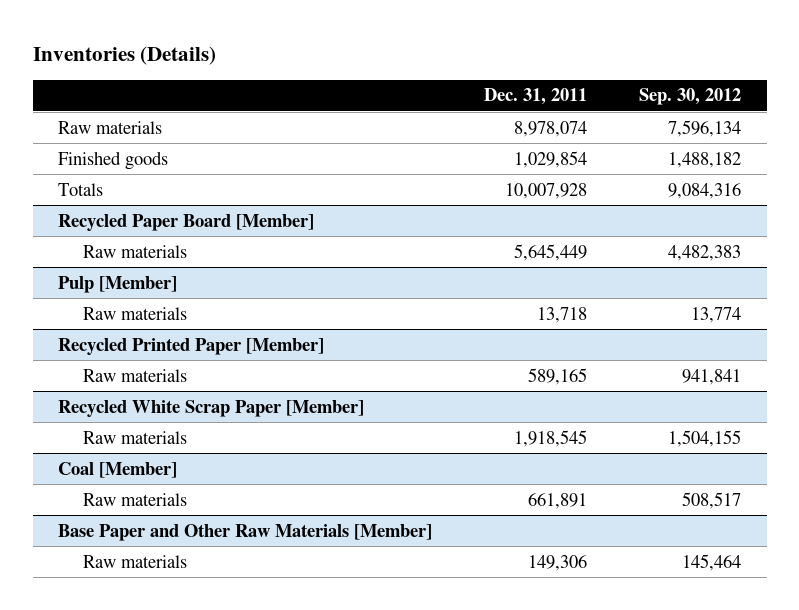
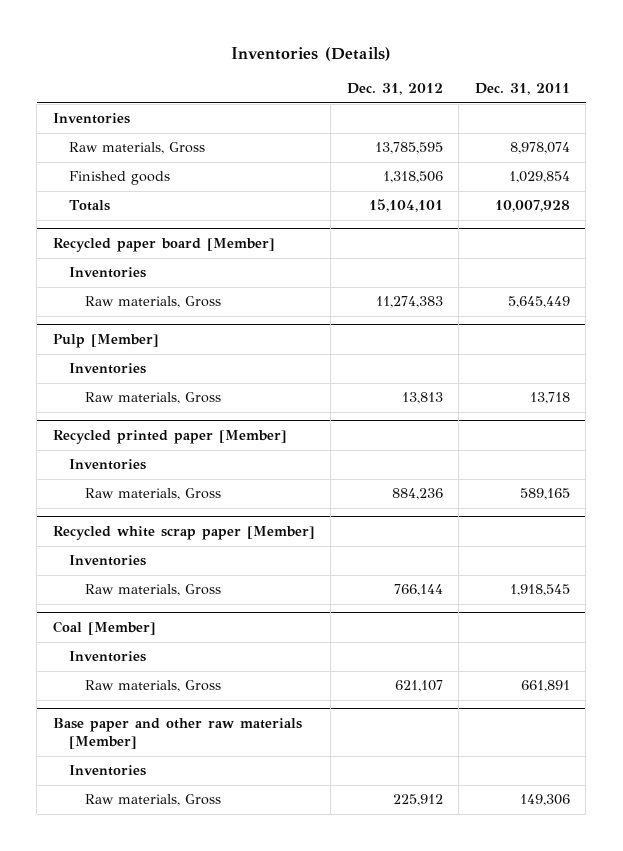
[638,88,741,106] Sep. 30, 2012 -> none
none -> [346,83,443,96] Dec. 31, 2012
none -> [52,113,130,125] Inventories
[58,120,163,134] Raw materials -> [69,142,206,155] Raw materials, Gross
[58,213,315,231] Recycled Paper Board [Member] -> [52,238,275,253] Recycled paper board [Member]
none -> [69,267,147,279] Inventories
[82,244,187,258] Raw materials -> [85,296,222,309] Raw materials, Gross
none -> [69,363,147,375] Inventories
[82,306,187,320] Raw materials -> [85,392,222,405] Raw materials, Gross
[58,337,325,355] Recycled Printed Paper [Member] -> [52,430,287,445] Recycled printed paper [Member]
none -> [69,459,147,471] Inventories
[82,368,187,382] Raw materials -> [85,488,222,501] Raw materials, Gross
[58,399,365,417] Recycled White Scrap Paper [Member] -> [52,526,315,541] Recycled white scrap paper [Member]
none -> [69,555,147,567] Inventories
[82,430,187,444] Raw materials -> [85,584,222,597] Raw materials, Gross
none -> [69,651,147,663] Inventories
[82,492,187,506] Raw materials -> [85,680,222,693] Raw materials, Gross
[58,523,433,541] Base Paper and Other Raw Materials [Member] -> [52,718,302,750] Base paper and other raw materials [Member]
none -> [69,765,147,777] Inventories
[82,554,187,568] Raw materials -> [85,794,222,807] Raw materials, Gross

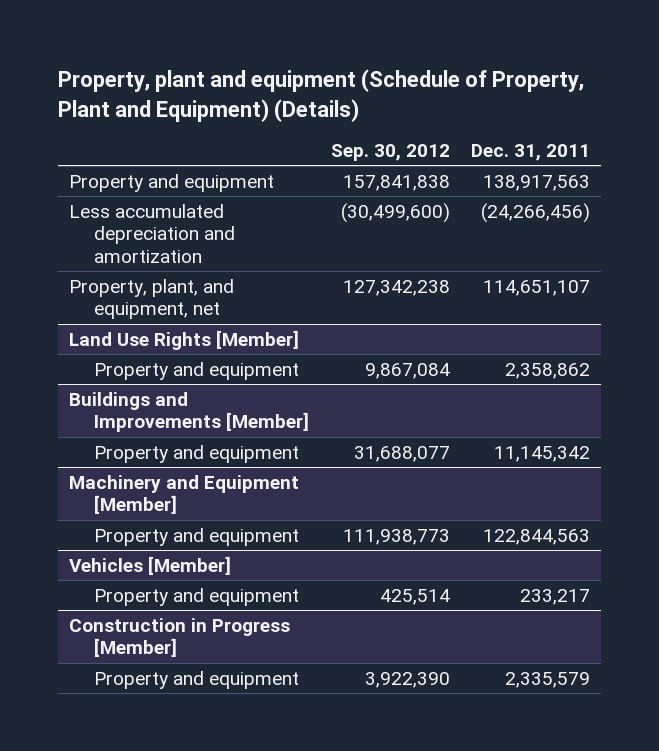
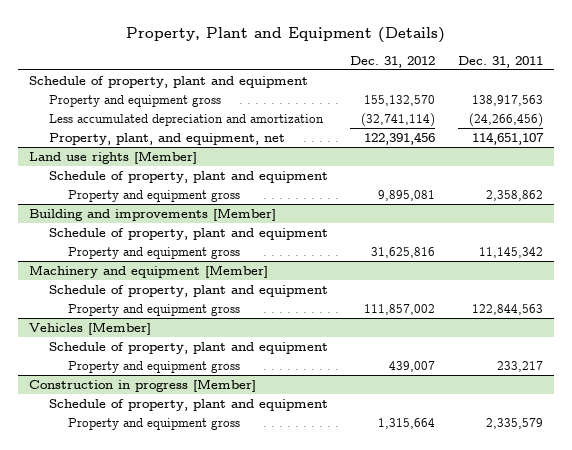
[57,69,584,122] Property, plant and equipment (Schedule of Property, Plant and Equipment) (Details) -> [126,26,446,43] Property, Plant and Equipment (Details)
[330,144,450,162] Sep. 30, 2012 -> none
none -> [350,55,436,68] Dec. 31, 2012
none -> [29,76,309,89] Schedule of property, plant and equipment
[68,173,274,192] Property and equipment -> [48,95,221,108] Property and equipment gross
[68,329,299,350] Land Use Rights [Member] -> [29,151,198,165] Land use rights [Member]
none -> [48,171,328,184] Schedule of property, plant and equipment
[94,361,300,380] Property and equipment -> [67,190,240,203] Property and equipment gross
[68,391,310,433] Buildings and Improvements [Member] -> [29,208,277,222] Building and improvements [Member]
none -> [48,228,328,241] Schedule of property, plant and equipment
[94,444,300,463] Property and equipment -> [67,247,240,260] Property and equipment gross
[68,474,299,515] Machinery and Equipment [Member] -> [29,265,269,279] Machinery and equipment [Member]
none -> [48,285,328,298] Schedule of property, plant and equipment
[94,527,300,546] Property and equipment -> [67,304,240,317] Property and equipment gross
none -> [48,342,328,355] Schedule of property, plant and equipment
[94,587,300,606] Property and equipment -> [67,361,240,374] Property and equipment gross
[68,617,290,658] Construction in Progress [Member] -> [29,379,257,393] Construction in progress [Member]
none -> [48,399,328,412] Schedule of property, plant and equipment
[94,670,300,689] Property and equipment -> [67,418,240,431] Property and equipment gross

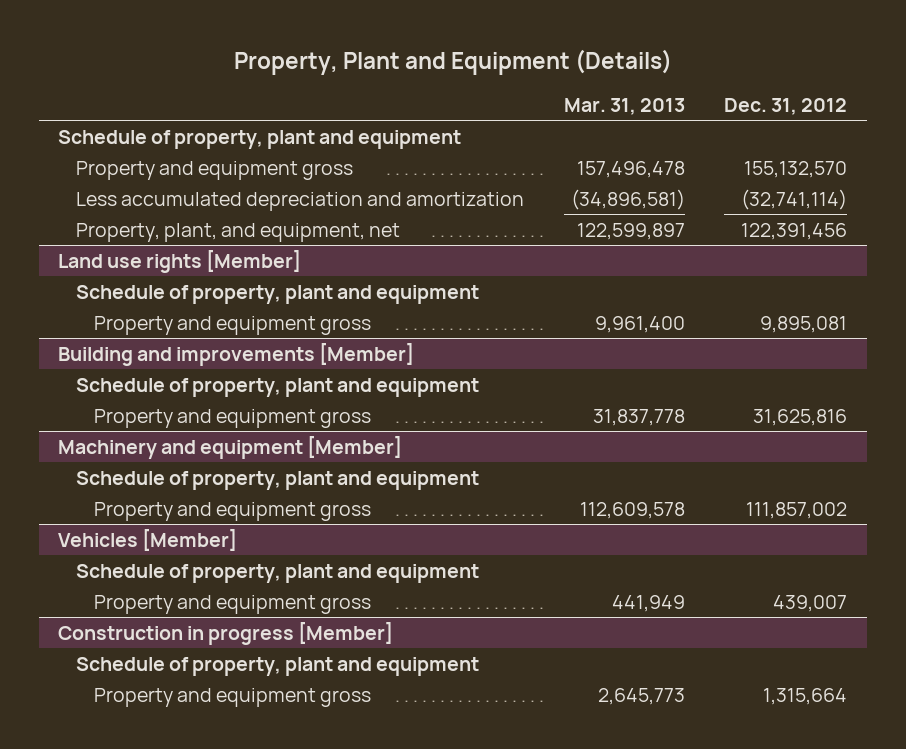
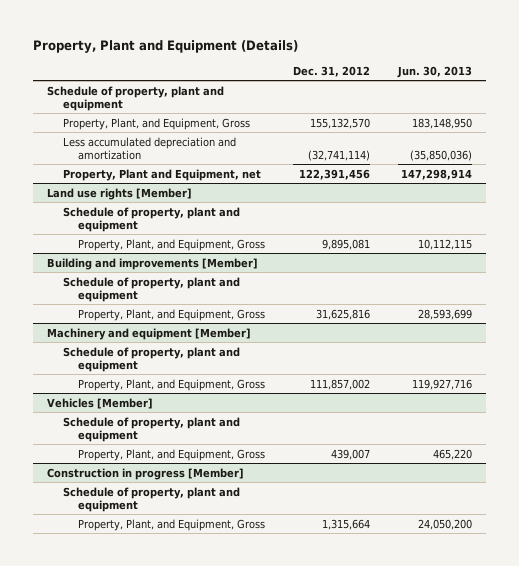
[563,97,685,115] Mar. 31, 2013 -> none
none -> [396,65,472,78] Jun. 30, 2013
[76,160,354,180] Property and equipment gross -> [62,117,250,130] Property, Plant, and Equipment, Gross
[76,222,401,242] Property, plant, and equipment, net -> [62,168,261,181] Property, Plant and Equipment, net
[94,315,372,335] Property and equipment gross -> [78,238,266,251] Property, Plant, and Equipment, Gross
[94,408,372,428] Property and equipment gross -> [78,308,266,321] Property, Plant, and Equipment, Gross
[94,501,372,521] Property and equipment gross -> [78,378,266,391] Property, Plant, and Equipment, Gross
[94,594,372,614] Property and equipment gross -> [78,448,266,461] Property, Plant, and Equipment, Gross
[94,687,372,707] Property and equipment gross -> [78,518,266,531] Property, Plant, and Equipment, Gross

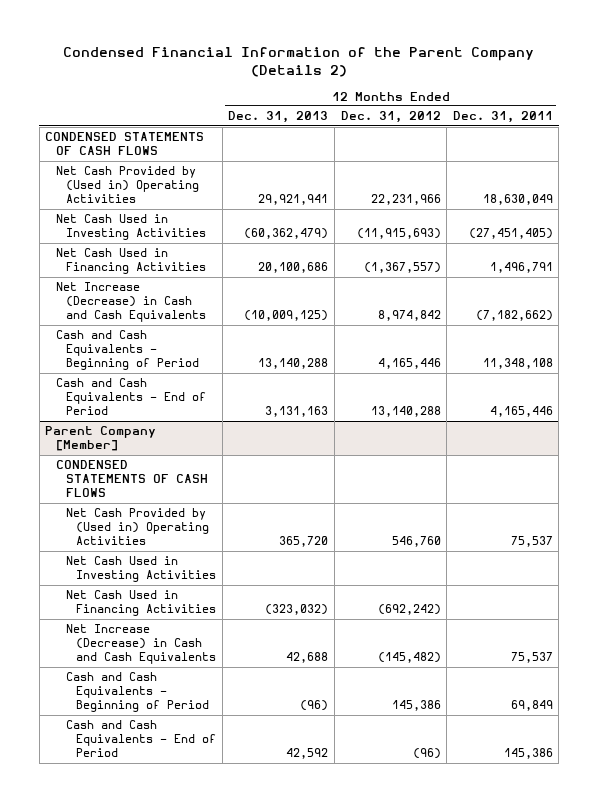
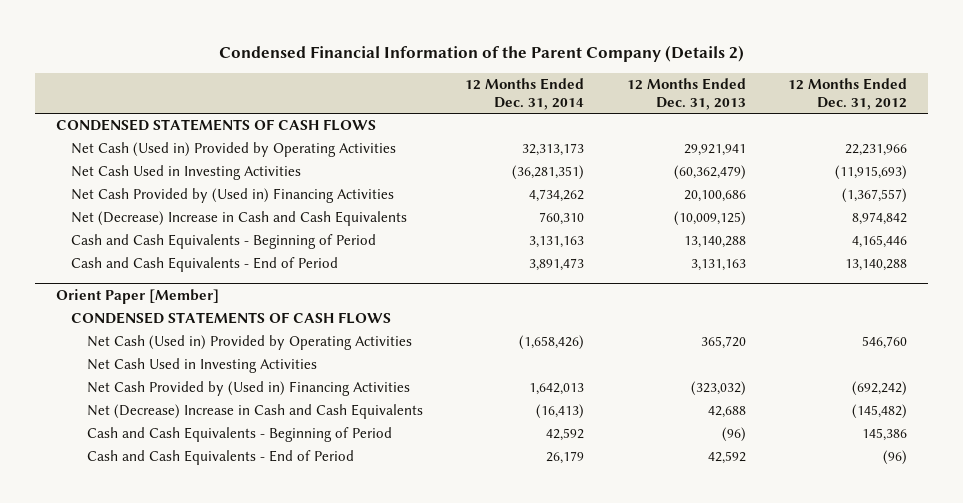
[452,111,553,124] Dec. 31, 2011 -> none
none -> [465,77,585,110] 12 Months Ended Dec. 31, 2014
[55,166,199,204] Net Cash Provided by (Used in) Operating Activities -> [71,142,397,158] Net Cash (Used in) Provided by Operating Activities
[55,248,206,275] Net Cash Used in Financing Activities -> [71,188,395,204] Net Cash Provided by (Used in) Financing Activities
[55,282,206,323] Net Increase (Decrease) in Cash and Cash Equivalents -> [71,211,408,227] Net (Decrease) Increase in Cash and Cash Equivalents
[45,426,157,452] Parent Company [Member] -> none
none -> [55,289,219,305] Orient Paper [Member]
[65,508,210,546] Net Cash Provided by (Used in) Operating Activities -> [86,335,412,351] Net Cash (Used in) Provided by Operating Activities
[65,590,217,617] Net Cash Used in Financing Activities -> [86,381,410,397] Net Cash Provided by (Used in) Financing Activities
[65,624,217,665] Net Increase (Decrease) in Cash and Cash Equivalents -> [86,404,423,420] Net (Decrease) Increase in Cash and Cash Equivalents

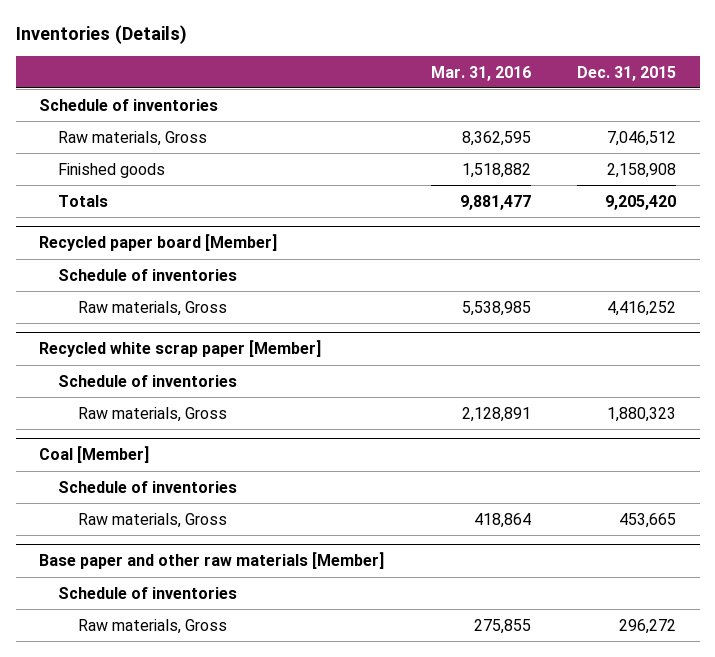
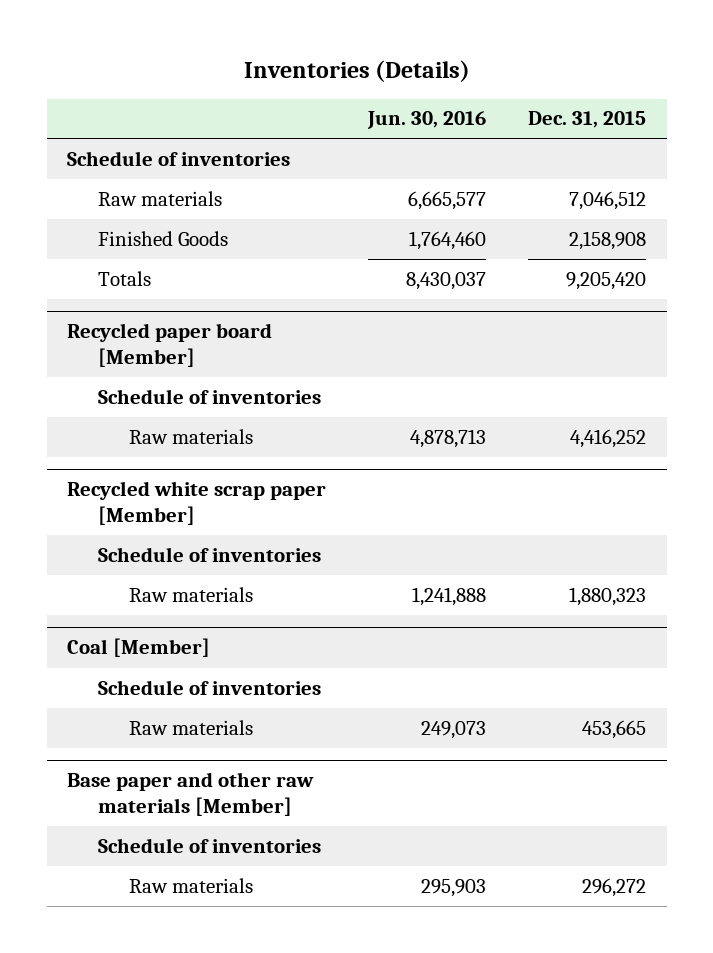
[430,65,531,81] Mar. 31, 2016 -> none
none -> [367,111,487,130] Jun. 30, 2016
[58,130,208,146] Raw materials, Gross -> [98,190,223,206] Raw materials
[58,162,166,178] Finished goods -> [98,230,229,246] Finished Goods
[77,300,227,316] Raw materials, Gross -> [129,428,254,444] Raw materials
[77,406,227,422] Raw materials, Gross -> [129,586,254,602] Raw materials
[77,512,227,528] Raw materials, Gross -> [129,719,254,735] Raw materials
[77,618,227,634] Raw materials, Gross -> [129,877,254,893] Raw materials

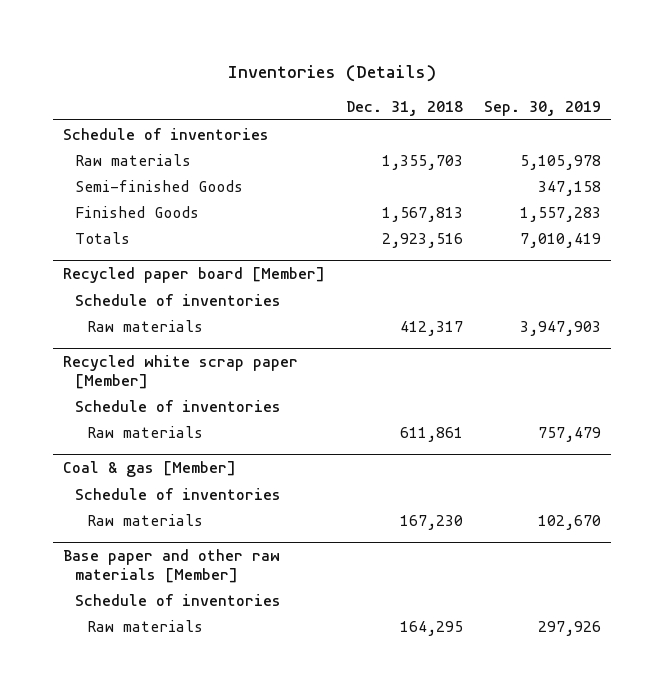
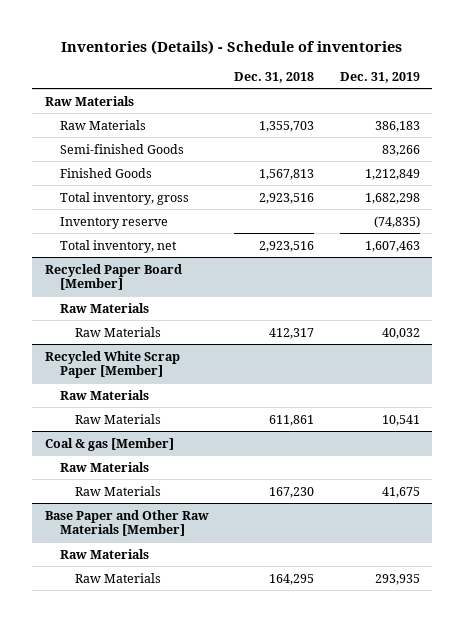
[228,64,437,82] Inventories (Details) -> [61,39,403,55] Inventories (Details) - Schedule of inventories
[483,101,601,117] Sep. 30, 2019 -> none
none -> [339,72,420,84] Dec. 31, 2019
[63,127,270,140] Schedule of inventories -> none
none -> [45,95,135,106] Raw Materials
[74,153,191,166] Raw materials -> [60,119,147,130] Raw Materials
[74,293,281,306] Schedule of inventories -> none
[74,399,281,412] Schedule of inventories -> none
none -> [60,191,190,205] Total inventory, gross
none -> [60,216,169,229] Inventory reserve
[74,231,130,244] Totals -> [60,239,178,253] Total inventory, net
[63,266,326,283] Recycled paper board [Member] -> [45,263,183,291] Recycled Paper Board [Member]
none -> [60,302,150,313] Raw Materials
[86,319,203,332] Raw materials -> [75,326,162,337] Raw Materials
[63,354,299,389] Recycled white scrap paper [Member] -> [45,350,181,379] Recycled White Scrap Paper [Member]
none -> [60,389,150,400] Raw Materials
[86,425,203,438] Raw materials -> [75,413,162,424] Raw Materials
[74,487,281,500] Schedule of inventories -> none
[74,593,281,606] Schedule of inventories -> none
none -> [60,461,150,472] Raw Materials
[86,513,203,526] Raw materials -> [75,485,162,496] Raw Materials
[63,548,281,583] Base paper and other raw materials [Member] -> [45,509,210,537] Base Paper and Other Raw Materials [Member]
none -> [60,548,150,559] Raw Materials
[86,619,203,632] Raw materials -> [75,572,162,583] Raw Materials

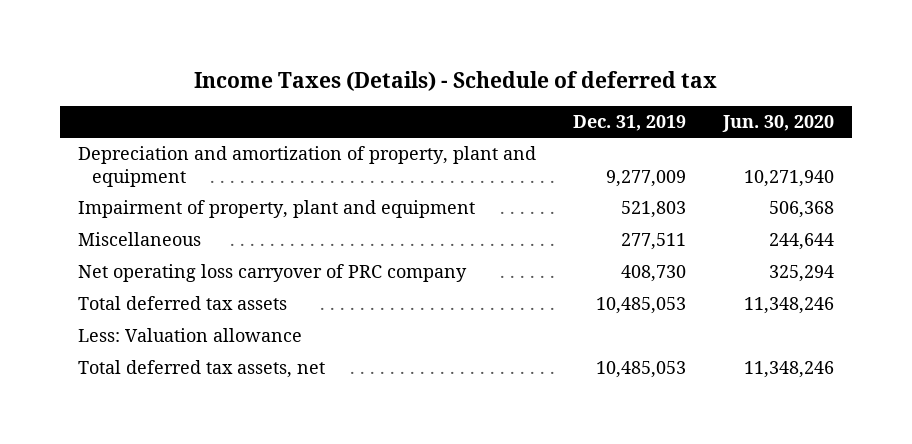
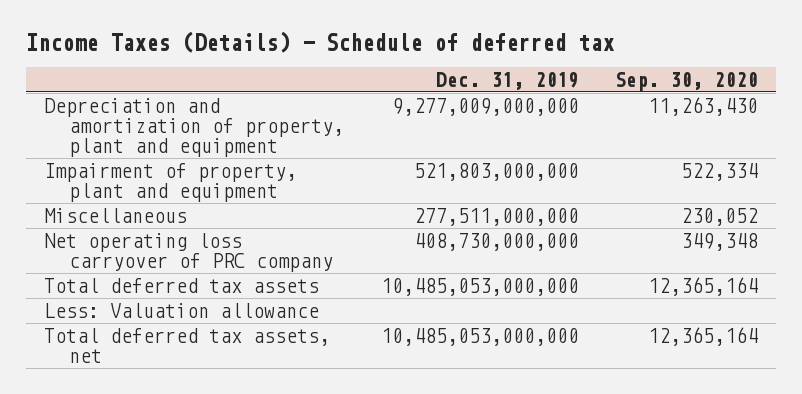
[721,115,834,133] Jun. 30, 2020 -> none
none -> [615,71,759,91] Sep. 30, 2020
[605,169,686,187] 9,277,009 -> [391,97,579,116] 9,277,009,000,000
[620,201,686,219] 521,803 -> [413,162,579,181] 521,803,000,000
[620,233,686,251] 277,511 -> [413,207,579,226] 277,511,000,000
[620,265,686,283] 408,730 -> [413,232,579,251] 408,730,000,000
[595,297,686,315] 10,485,053 -> [380,277,579,296] 10,485,053,000,000
[595,361,686,379] 10,485,053 -> [380,327,579,346] 10,485,053,000,000

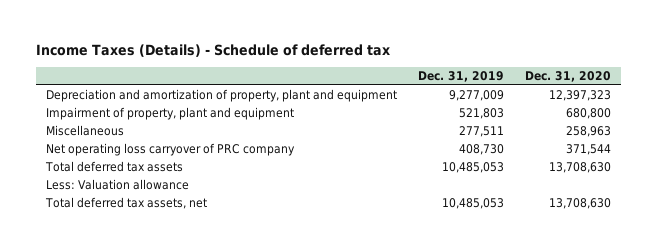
[615,71,759,91] Sep. 30, 2020 -> none
none -> [524,71,611,83] Dec. 31, 2020
[391,97,579,116] 9,277,009,000,000 -> [449,90,505,102] 9,277,009
[413,162,579,181] 521,803,000,000 -> [459,108,505,120] 521,803
[413,207,579,226] 277,511,000,000 -> [459,126,505,138] 277,511
[413,232,579,251] 408,730,000,000 -> [459,144,505,156] 408,730
[380,277,579,296] 10,485,053,000,000 -> [442,162,505,174] 10,485,053
[380,327,579,346] 10,485,053,000,000 -> [442,198,505,210] 10,485,053

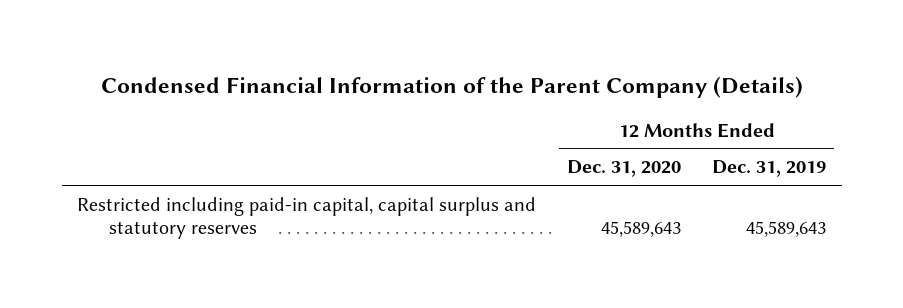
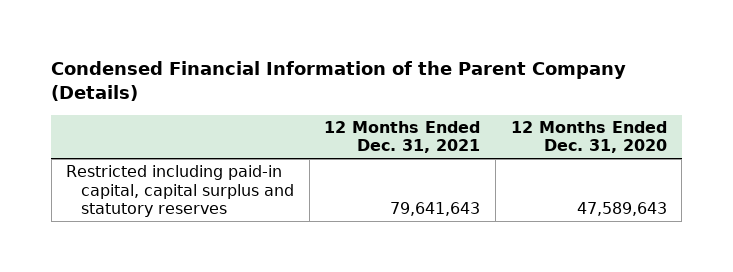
[712,160,827,178] Dec. 31, 2019 -> none
none -> [324,121,481,154] 12 Months Ended Dec. 31, 2021
[601,221,682,238] 45,589,643 -> [576,201,667,216] 47,589,643

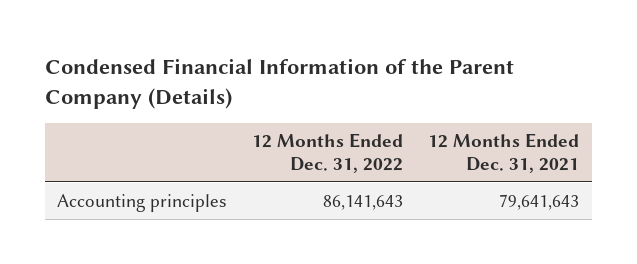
[510,121,667,154] 12 Months Ended Dec. 31, 2020 -> none
none -> [252,132,404,174] 12 Months Ended Dec. 31, 2022
[66,165,294,217] Restricted including paid-in capital, capital surplus and statutory reserves -> [57,194,228,213] Accounting principles

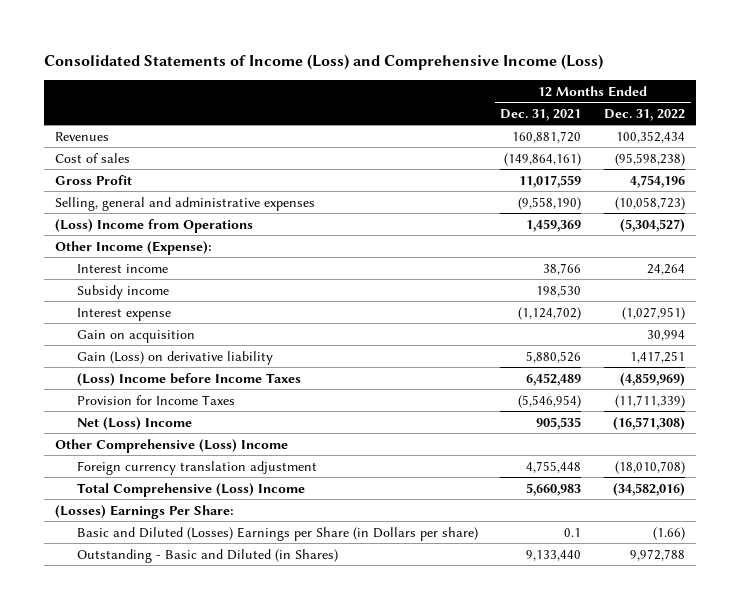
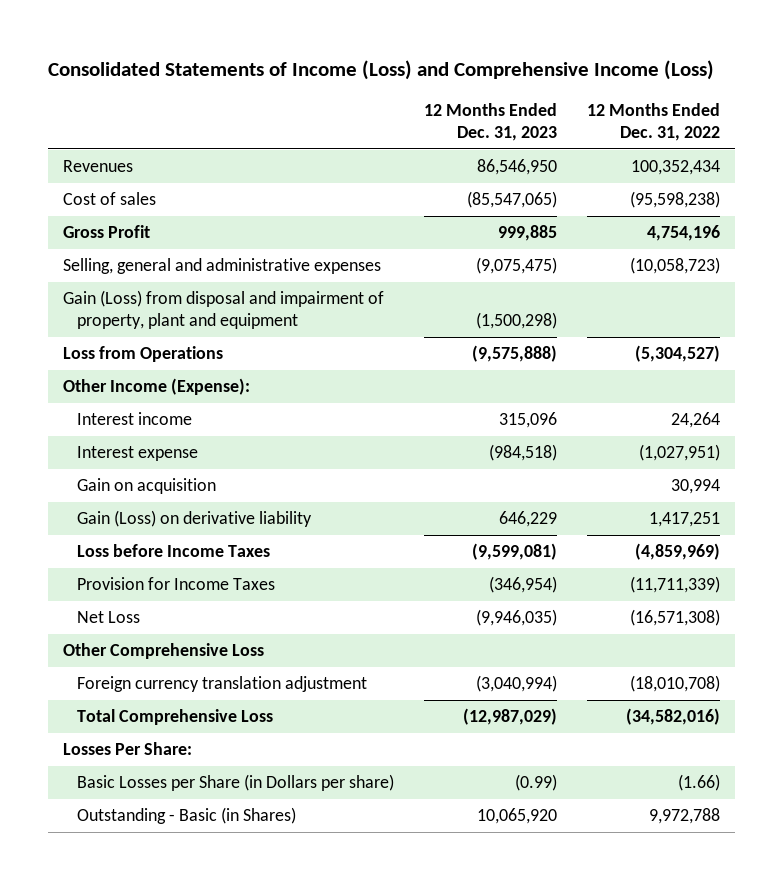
[500,108,582,121] Dec. 31, 2021 -> none
none -> [423,102,557,142] 12 Months Ended Dec. 31, 2023
none -> [63,290,385,330] Gain (Loss) from disposal and impairment of property, plant and equipment
[55,218,254,233] (Loss) Income from Operations -> [63,346,224,363] Loss from Operations
[76,284,169,299] Subsidy income -> none
[76,372,301,386] (Loss) Income before Income Taxes -> [76,544,270,558] Loss before Income Taxes
[76,416,192,430] Net (Loss) Income -> [76,611,140,624] Net Loss
[55,438,289,453] Other Comprehensive (Loss) Income -> [63,643,265,660] Other Comprehensive Loss
[76,482,305,497] Total Comprehensive (Loss) Income -> [76,709,273,726] Total Comprehensive Loss
[55,504,235,519] (Losses) Earnings Per Share: -> [63,742,193,756] Losses Per Share:
[76,526,478,541] Basic and Diluted (Losses) Earnings per Share (in Dollars per share) -> [76,774,394,792] Basic Losses per Share (in Dollars per share)
[76,548,338,563] Outstanding - Basic and Diluted (in Shares) -> [76,807,296,825] Outstanding - Basic (in Shares)

